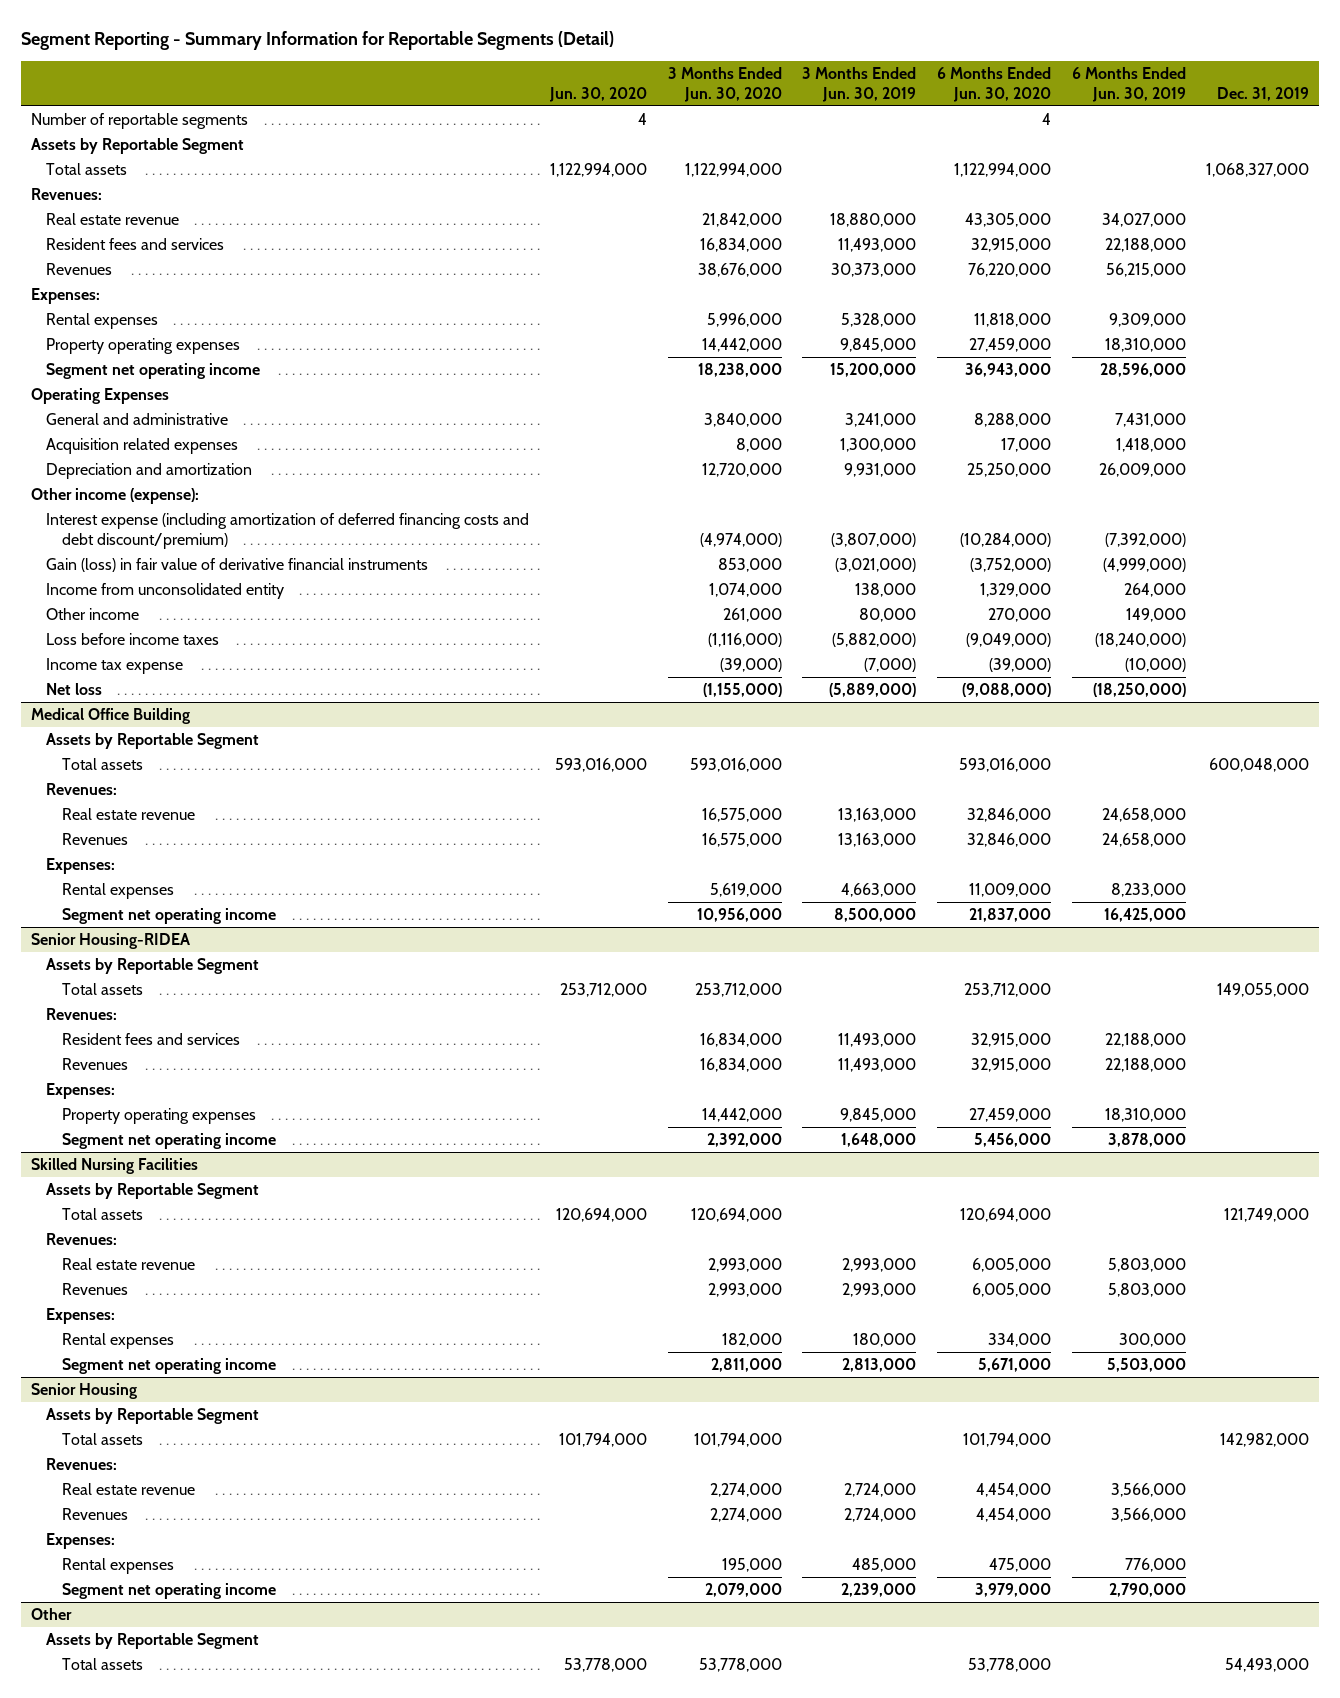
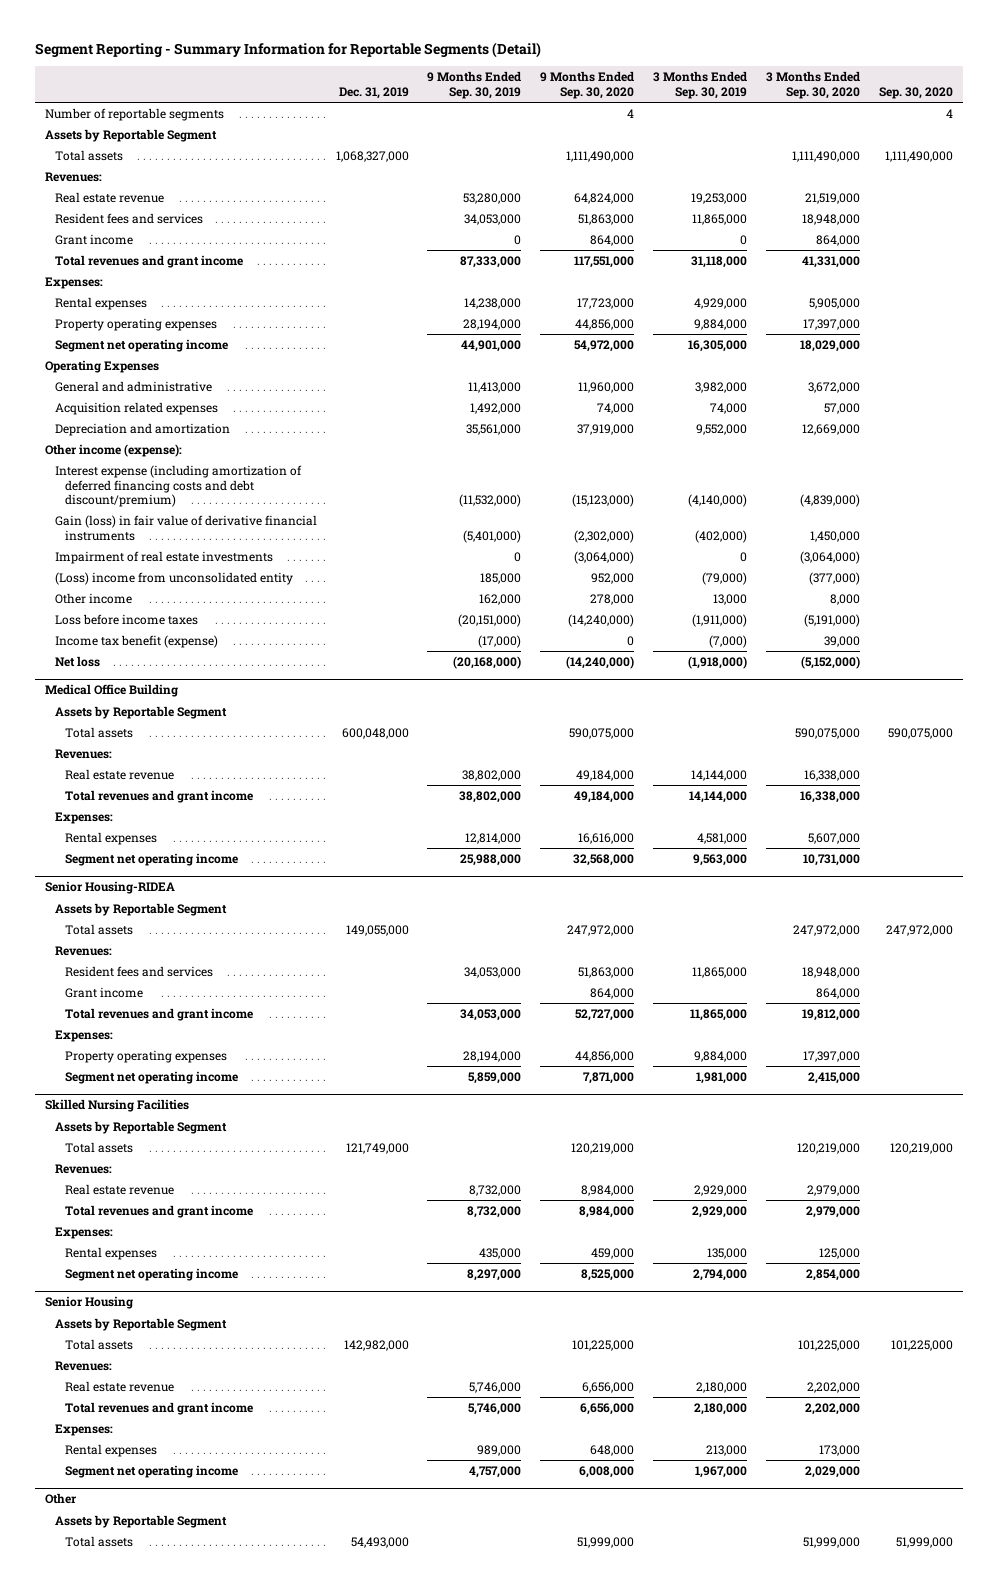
[548,86,647,102] Jun. 30, 2020 -> none
[667,66,782,102] 3 Months Ended Jun. 30, 2020 -> none
[802,66,917,102] 3 Months Ended Jun. 30, 2019 -> none
[936,66,1051,102] 6 Months Ended Jun. 30, 2020 -> none
[1071,66,1186,102] 6 Months Ended Jun. 30, 2019 -> none
none -> [427,71,522,99] 9 Months Ended Sep. 30, 2019
none -> [540,71,635,99] 9 Months Ended Sep. 30, 2020
none -> [653,71,748,99] 3 Months Ended Sep. 30, 2019
none -> [766,71,861,99] 3 Months Ended Sep. 30, 2020
none -> [879,86,954,99] Sep. 30, 2020
[46,263,113,276] Revenues -> none
none -> [54,234,133,246] Grant income
none -> [54,255,243,269] Total revenues and grant income
none -> [54,551,273,565] Impairment of real estate investments
[46,583,285,600] Income from unconsolidated entity -> [54,572,293,586] (Loss) income from unconsolidated entity
[46,658,184,675] Income tax expense -> [54,635,218,649] Income tax benefit (expense)
[61,833,128,846] Revenues -> none
none -> [64,790,253,804] Total revenues and grant income
[61,1058,128,1071] Revenues -> none
none -> [64,987,143,999] Grant income
none -> [64,1008,253,1022] Total revenues and grant income
[61,1283,128,1296] Revenues -> none
none -> [64,1205,253,1219] Total revenues and grant income
[61,1508,128,1521] Revenues -> none
none -> [64,1402,253,1416] Total revenues and grant income

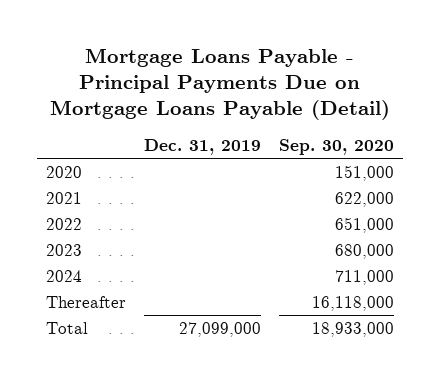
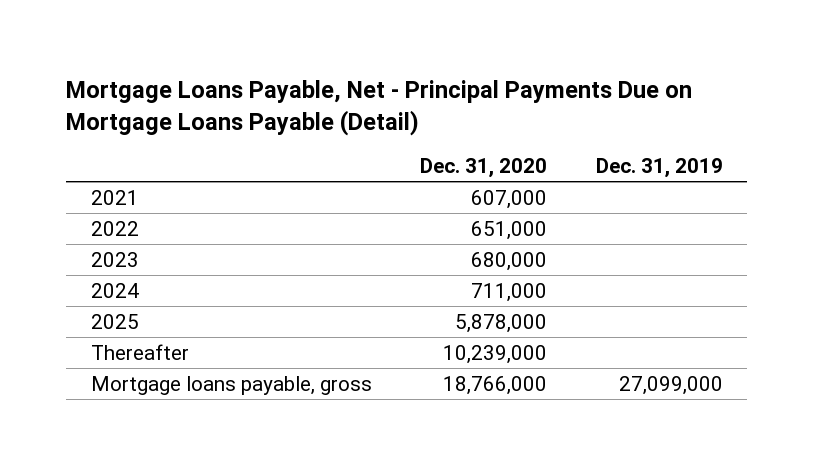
[50,47,391,120] Mortgage Loans Payable - Principal Payments Due on Mortgage Loans Payable (Detail) -> [66,80,693,136] Mortgage Loans Payable, Net - Principal Payments Due on Mortgage Loans Payable (Detail)
[279,138,395,155] Sep. 30, 2020 -> none
none -> [420,157,548,178] Dec. 31, 2020
[45,166,82,179] 2020 -> none
none -> [90,313,139,329] 2025
[45,322,88,335] Total -> [90,375,372,395] Mortgage loans payable, gross

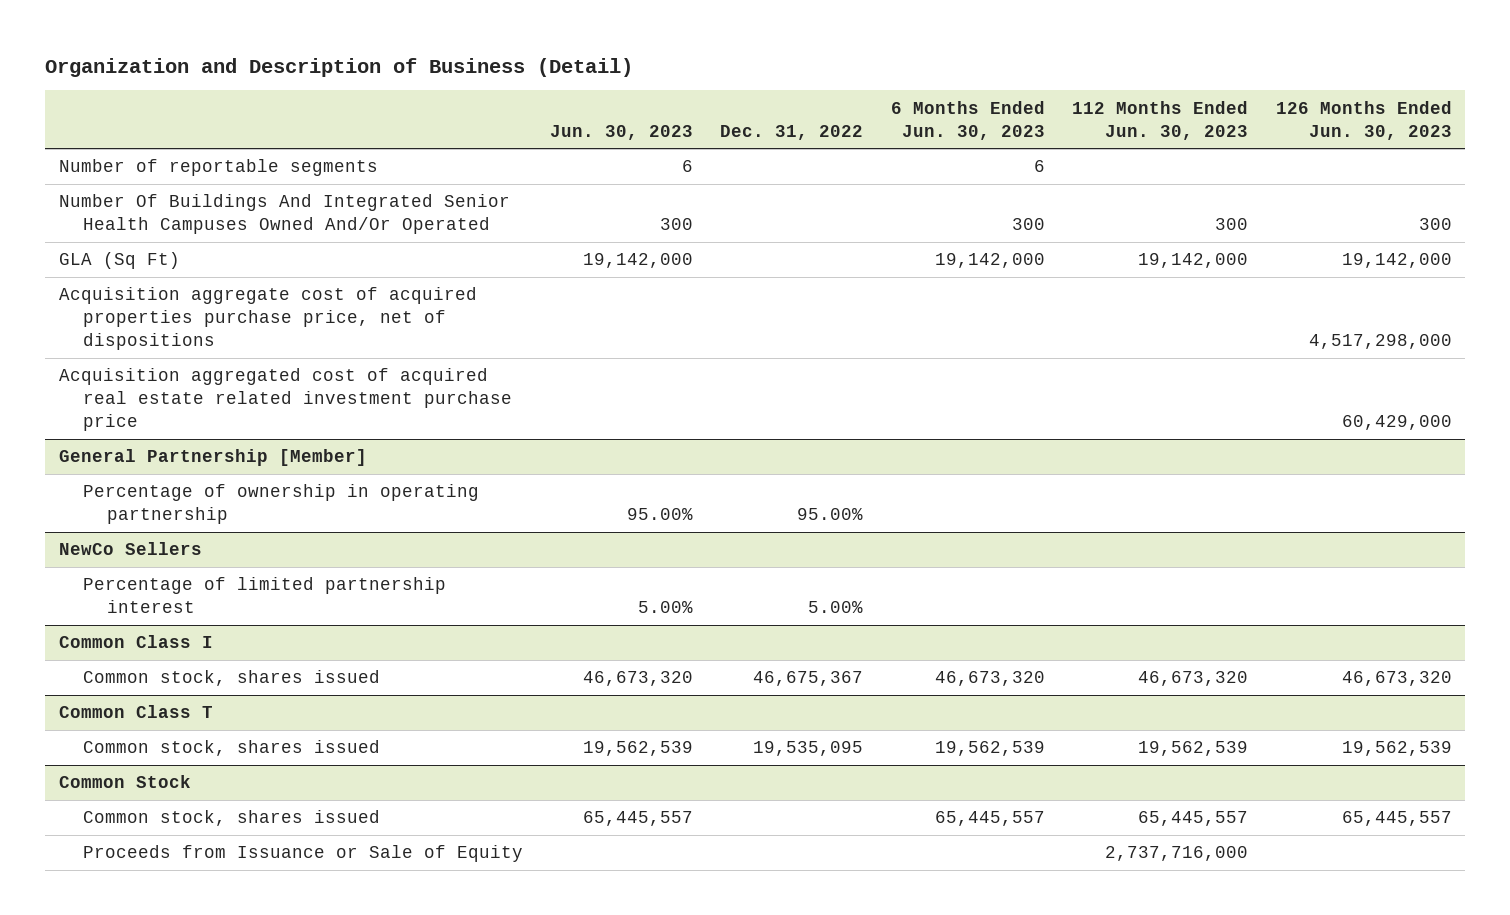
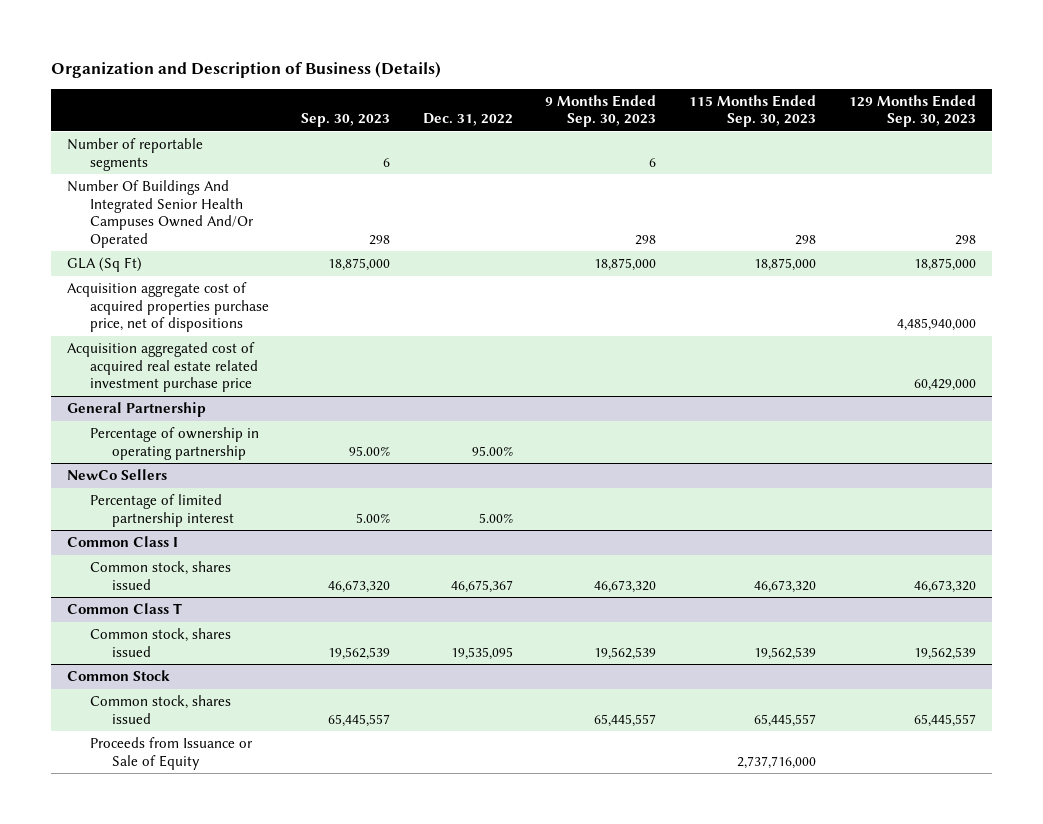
[45,57,634,77] Organization and Description of Business (Detail) -> [50,60,441,78] Organization and Description of Business (Details)
[550,124,694,140] Jun. 30, 2023 -> none
[890,100,1045,140] 6 Months Ended Jun. 30, 2023 -> none
[1072,100,1249,140] 112 Months Ended Jun. 30, 2023 -> none
[1275,100,1452,140] 126 Months Ended Jun. 30, 2023 -> none
none -> [301,113,391,128] Sep. 30, 2023
none -> [545,94,657,128] 9 Months Ended Sep. 30, 2023
none -> [689,94,817,128] 115 Months Ended Sep. 30, 2023
none -> [848,94,976,128] 129 Months Ended Sep. 30, 2023
[58,449,367,467] General Partnership [Member] -> [66,402,206,418] General Partnership

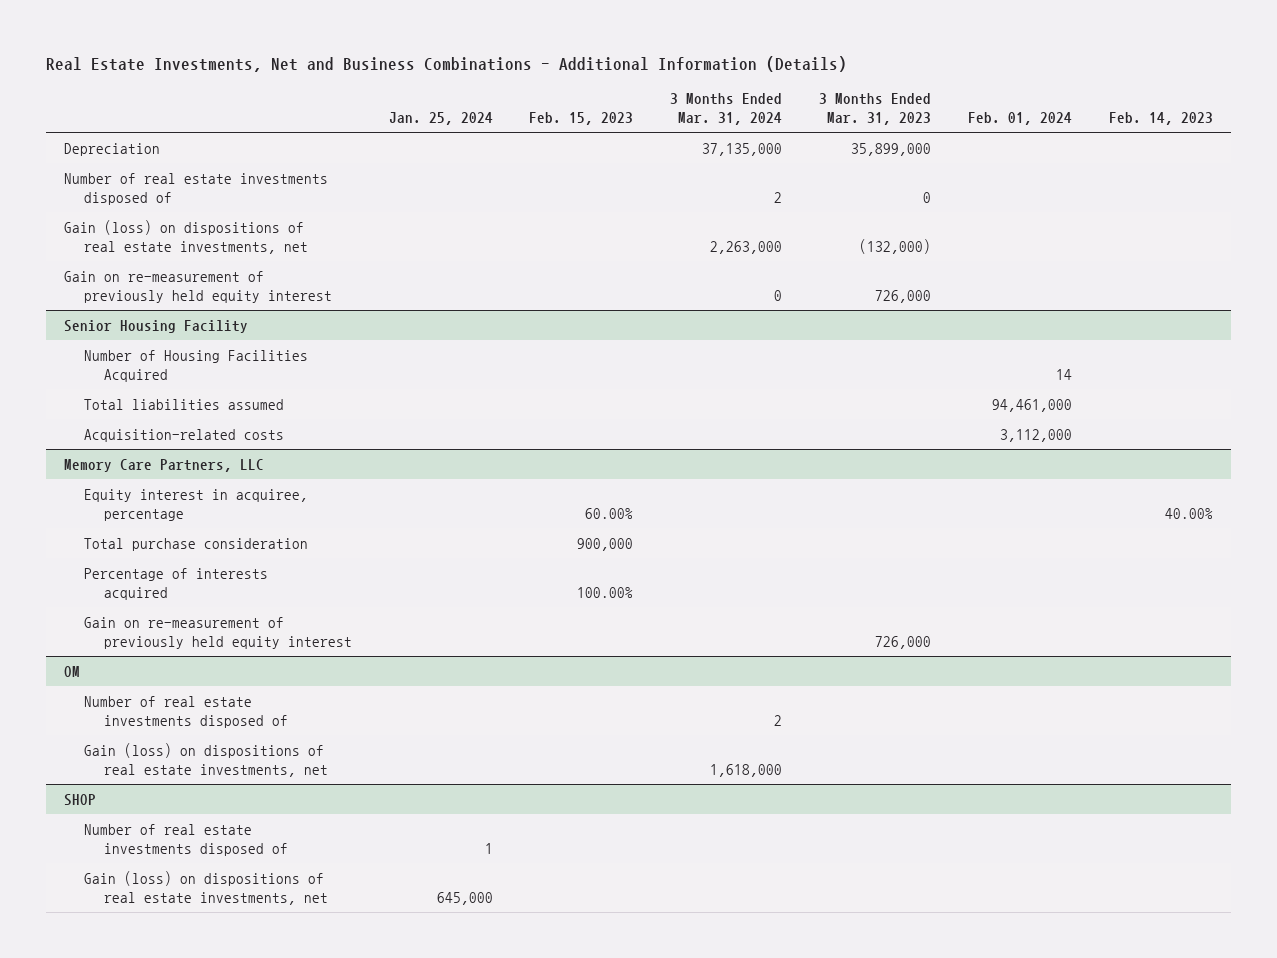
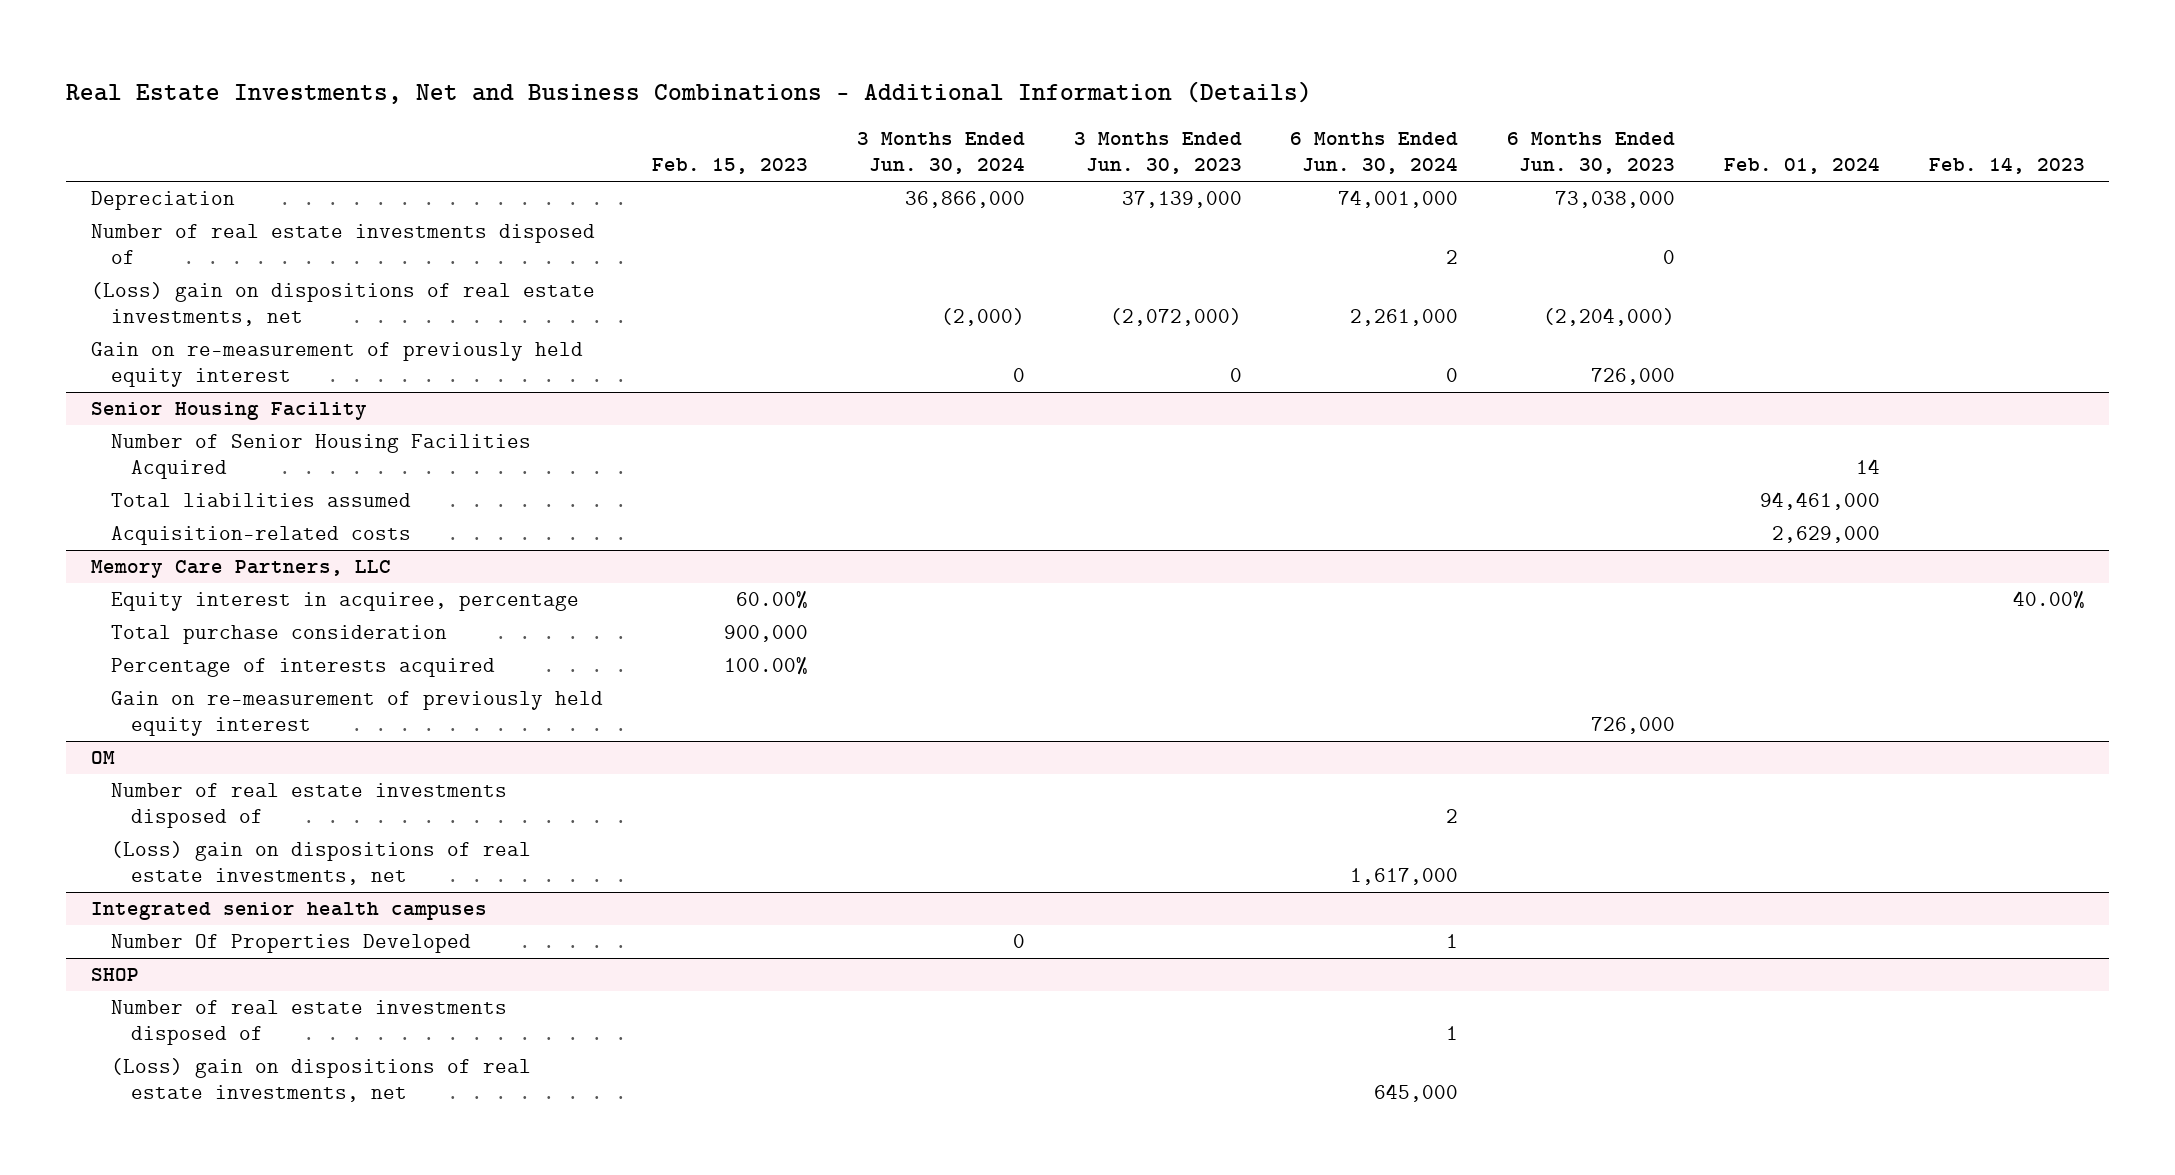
[388,112,493,126] Jan. 25, 2024 -> none
[670,93,783,126] 3 Months Ended Mar. 31, 2024 -> none
[819,93,932,126] 3 Months Ended Mar. 31, 2023 -> none
none -> [856,132,1025,175] 3 Months Ended Jun. 30, 2024
none -> [1073,132,1242,175] 3 Months Ended Jun. 30, 2023
none -> [1290,132,1459,175] 6 Months Ended Jun. 30, 2024
none -> [1507,132,1676,175] 6 Months Ended Jun. 30, 2023
[64,219,309,254] Gain (loss) on dispositions of real estate investments, net -> [90,282,595,327] (Loss) gain on dispositions of real estate investments, net
[84,349,309,382] Number of Housing Facilities Acquired -> [110,434,531,480] Number of Senior Housing Facilities Acquired
[999,428,1072,442] 3,112,000 -> [1772,526,1881,544] 2,629,000
[84,742,328,777] Gain (loss) on dispositions of real estate investments, net -> [110,841,531,886] (Loss) gain on dispositions of real estate investments, net
none -> [90,902,487,921] Integrated senior health campuses
none -> [110,934,471,954] Number Of Properties Developed
[84,870,328,905] Gain (loss) on dispositions of real estate investments, net -> [110,1058,531,1103] (Loss) gain on dispositions of real estate investments, net

